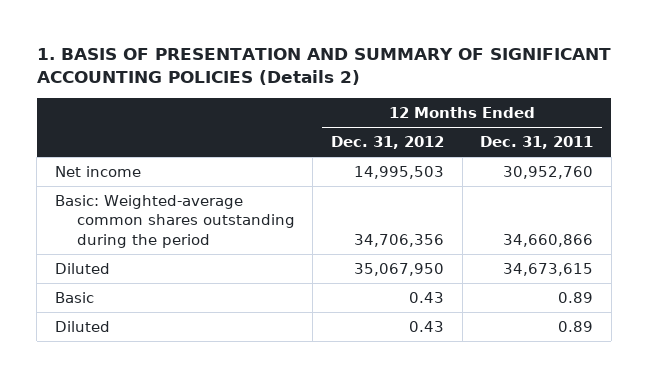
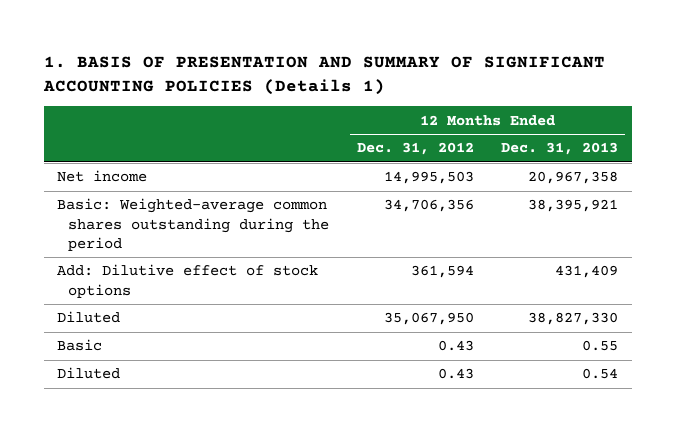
[36,47,611,86] 1. BASIS OF PRESENTATION AND SUMMARY OF SIGNIFICANT ACCOUNTING POLICIES (Details 2) -> [42,56,605,96] 1. BASIS OF PRESENTATION AND SUMMARY OF SIGNIFICANT ACCOUNTING POLICIES (Details 1)
[480,136,594,150] Dec. 31, 2011 -> none
none -> [501,142,619,156] Dec. 31, 2013
none -> [57,264,319,298] Add: Dilutive effect of stock options

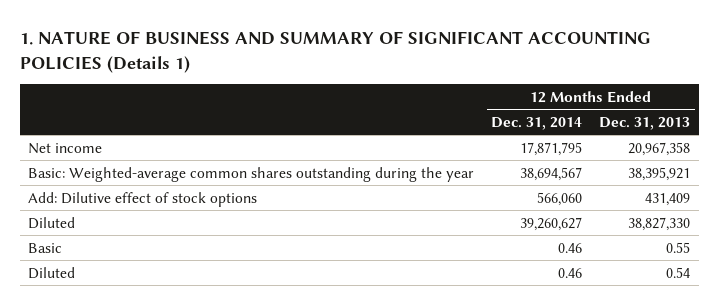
[42,56,605,96] 1. BASIS OF PRESENTATION AND SUMMARY OF SIGNIFICANT ACCOUNTING POLICIES (Details 1) -> [19,31,651,73] 1. NATURE OF BUSINESS AND SUMMARY OF SIGNIFICANT ACCOUNTING POLICIES (Details 1)
[356,142,474,156] Dec. 31, 2012 -> none
none -> [491,116,583,130] Dec. 31, 2014
[57,198,330,252] Basic: Weighted-average common shares outstanding during the period -> [28,166,475,182] Basic: Weighted-average common shares outstanding during the year

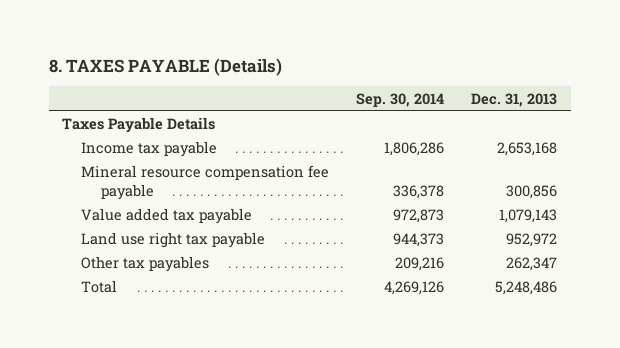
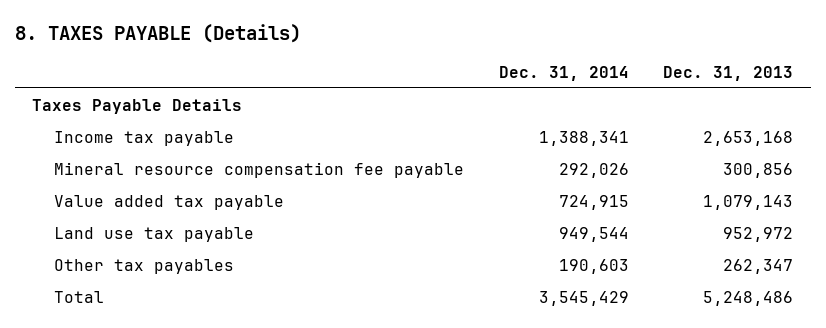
[356,92,445,107] Sep. 30, 2014 -> none
none -> [498,66,629,82] Dec. 31, 2014
[81,232,266,249] Land use right tax payable -> [53,226,254,242] Land use tax payable

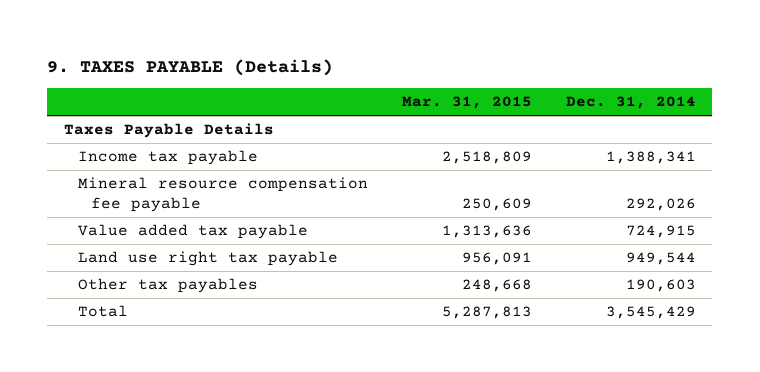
[14,24,301,44] 8. TAXES PAYABLE (Details) -> [47,58,334,76] 9. TAXES PAYABLE (Details)
[663,66,794,82] Dec. 31, 2013 -> none
none -> [401,96,532,110] Mar. 31, 2015
[53,226,254,242] Land use tax payable -> [77,251,338,267] Land use right tax payable

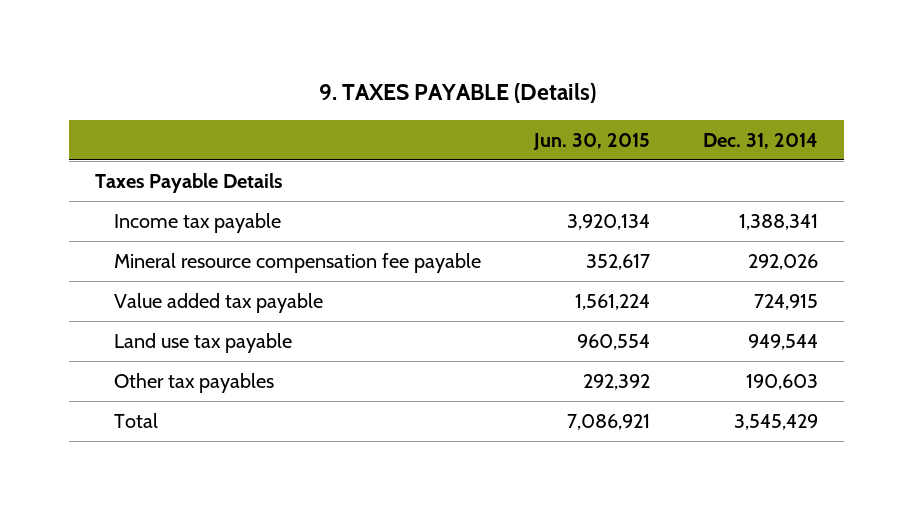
[401,96,532,110] Mar. 31, 2015 -> none
none -> [533,133,651,151] Jun. 30, 2015
[77,251,338,267] Land use right tax payable -> [114,332,293,353] Land use tax payable

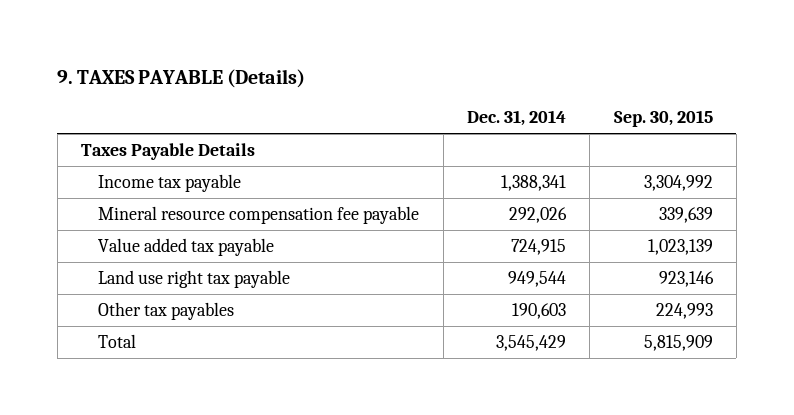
[533,133,651,151] Jun. 30, 2015 -> none
none -> [613,110,713,128] Sep. 30, 2015
[114,332,293,353] Land use tax payable -> [98,269,291,288] Land use right tax payable

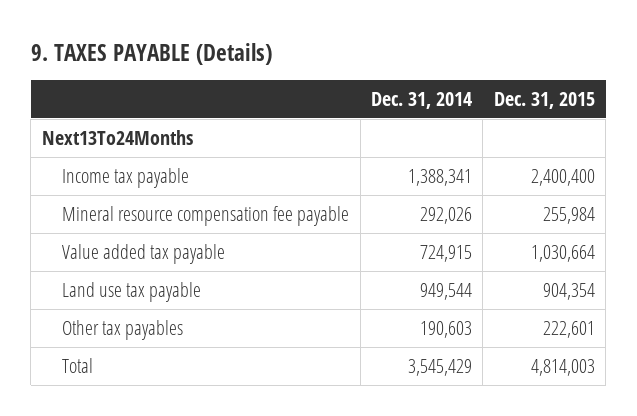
[613,110,713,128] Sep. 30, 2015 -> none
none -> [493,92,595,110] Dec. 31, 2015
[81,142,256,160] Taxes Payable Details -> [41,129,193,145] Next13To24Months
[98,269,291,288] Land use right tax payable -> [62,281,202,302] Land use tax payable

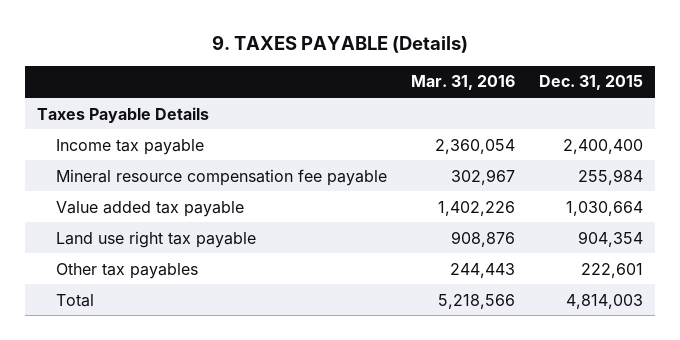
[370,92,472,110] Dec. 31, 2014 -> none
none -> [410,75,515,91] Mar. 31, 2016
[41,129,193,145] Next13To24Months -> [37,106,210,123] Taxes Payable Details
[62,281,202,302] Land use tax payable -> [55,230,256,248] Land use right tax payable

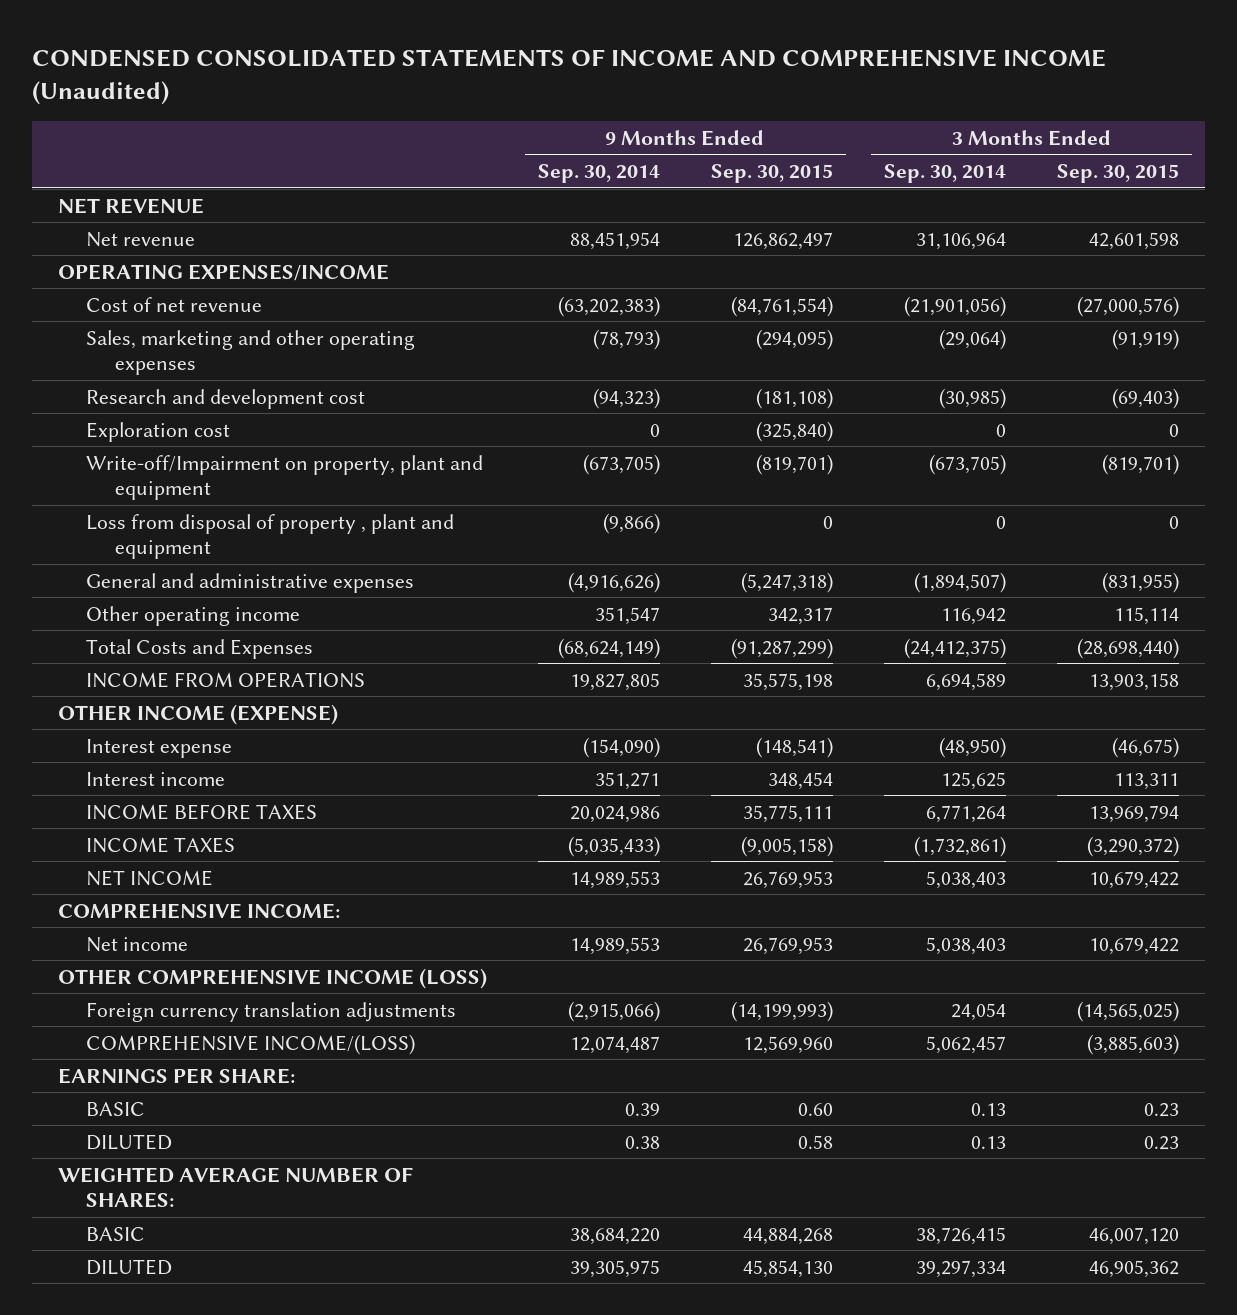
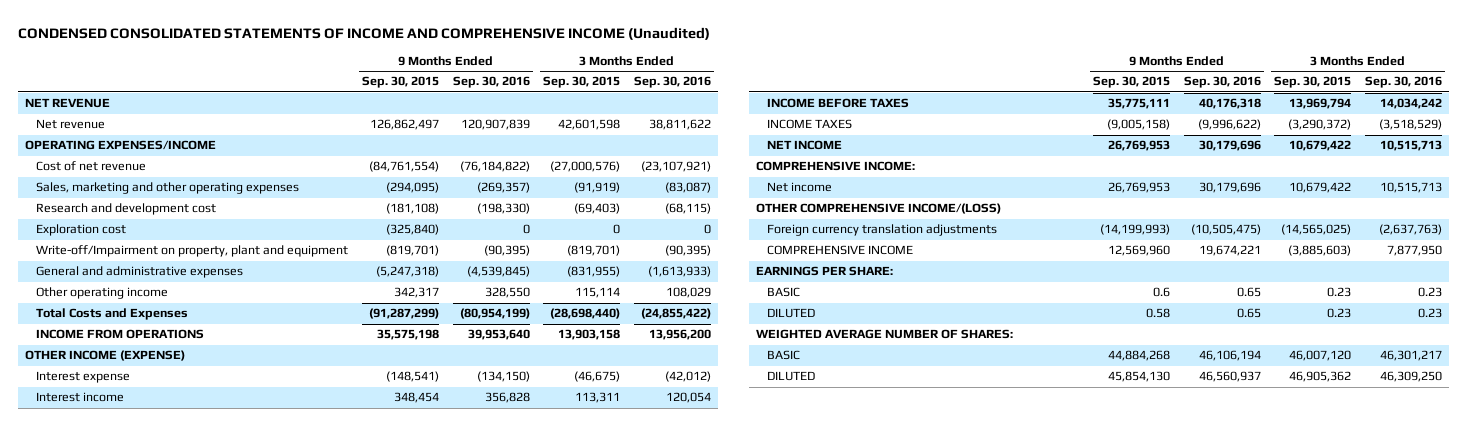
[537,164,660,184] Sep. 30, 2014 -> none
[883,164,1006,184] Sep. 30, 2014 -> none
none -> [452,76,530,89] Sep. 30, 2016
none -> [633,76,711,89] Sep. 30, 2016
[86,513,455,560] Loss from disposal of property , plant and equipment -> none
[57,967,487,989] OTHER COMPREHENSIVE INCOME (LOSS) -> [756,203,1002,215] OTHER COMPREHENSIVE INCOME/(LOSS)
[86,1033,416,1055] COMPREHENSIVE INCOME/(LOSS) -> [767,245,914,256] COMPREHENSIVE INCOME
[797,1102,833,1116] 0.60 -> [1152,287,1170,298] 0.6

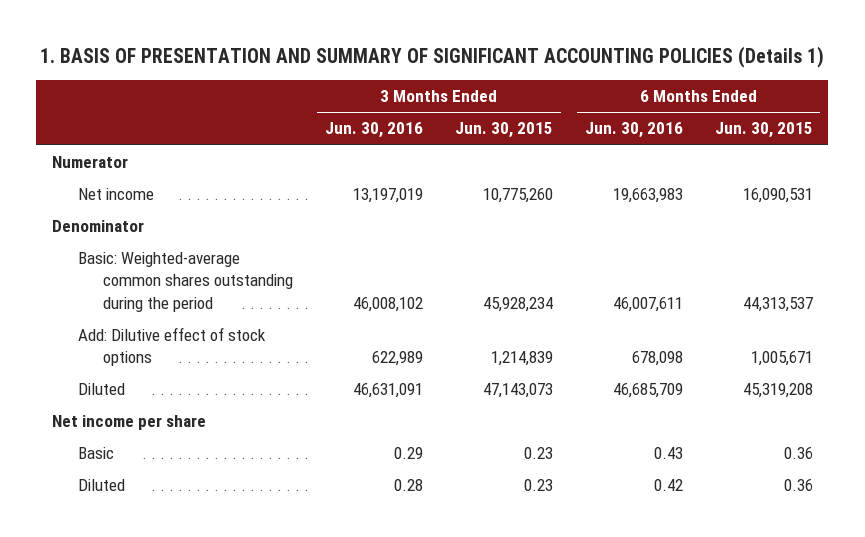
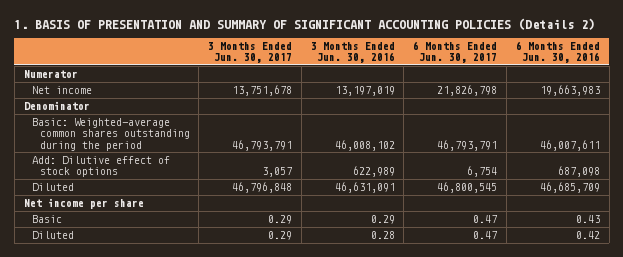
[40,45,825,68] 1. BASIS OF PRESENTATION AND SUMMARY OF SIGNIFICANT ACCOUNTING POLICIES (Details 1) -> [14,17,596,30] 1. BASIS OF PRESENTATION AND SUMMARY OF SIGNIFICANT ACCOUNTING POLICIES (Details 2)
[454,122,553,139] Jun. 30, 2015 -> none
[714,122,813,139] Jun. 30, 2015 -> none
none -> [208,41,293,64] 3 Months Ended Jun. 30, 2017
none -> [413,40,498,64] 6 Months Ended Jun. 30, 2017
[631,351,683,367] 678,098 -> [557,166,600,178] 687,098

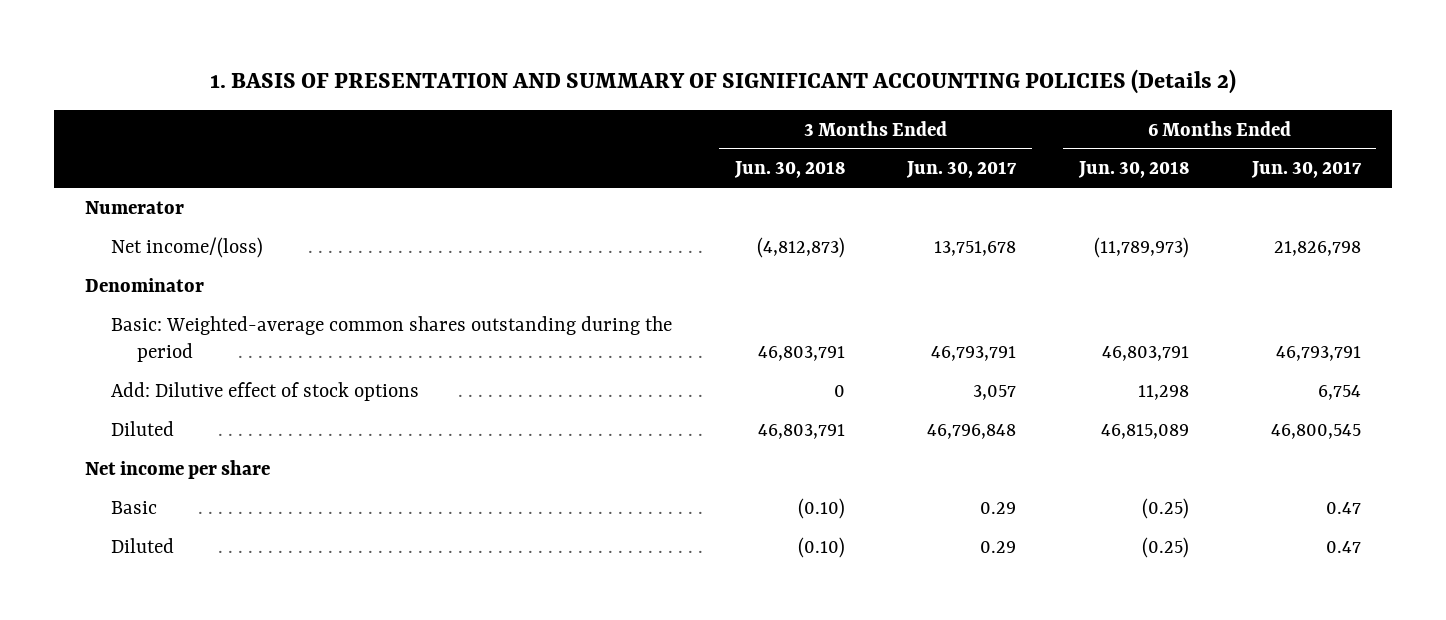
[310,41,395,64] 3 Months Ended Jun. 30, 2016 -> none
[515,40,600,64] 6 Months Ended Jun. 30, 2016 -> none
none -> [733,161,845,179] Jun. 30, 2018
none -> [1078,161,1190,179] Jun. 30, 2018
[31,85,92,94] Net income -> [111,236,264,258] Net income/(loss)

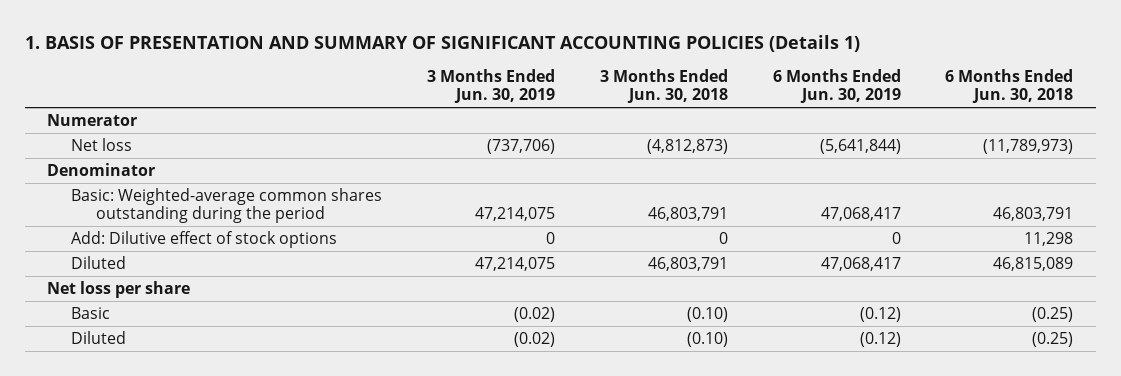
[210,69,1237,95] 1. BASIS OF PRESENTATION AND SUMMARY OF SIGNIFICANT ACCOUNTING POLICIES (Details 2) -> [24,34,860,52] 1. BASIS OF PRESENTATION AND SUMMARY OF SIGNIFICANT ACCOUNTING POLICIES (Details 1)
[906,161,1018,179] Jun. 30, 2017 -> none
[1250,161,1362,179] Jun. 30, 2017 -> none
none -> [427,68,556,104] 3 Months Ended Jun. 30, 2019
none -> [772,68,901,104] 6 Months Ended Jun. 30, 2019
[111,236,264,258] Net income/(loss) -> [71,137,133,151] Net loss
[85,459,271,479] Net income per share -> [47,280,191,298] Net loss per share

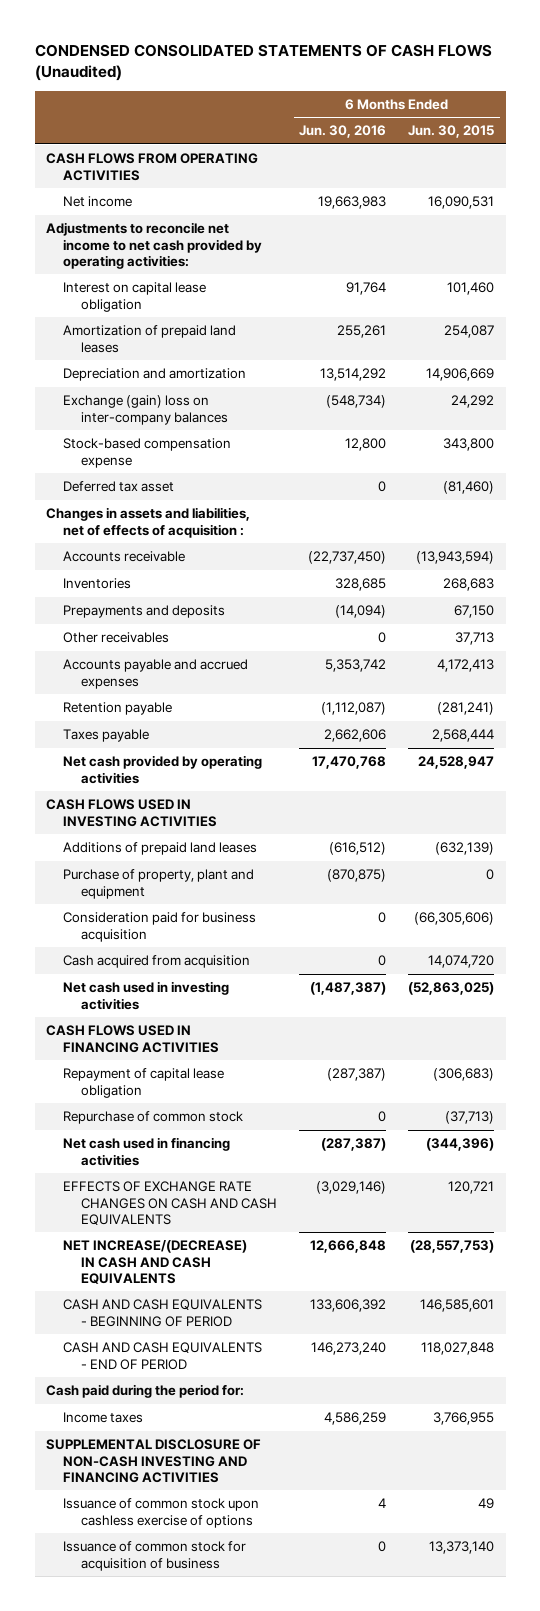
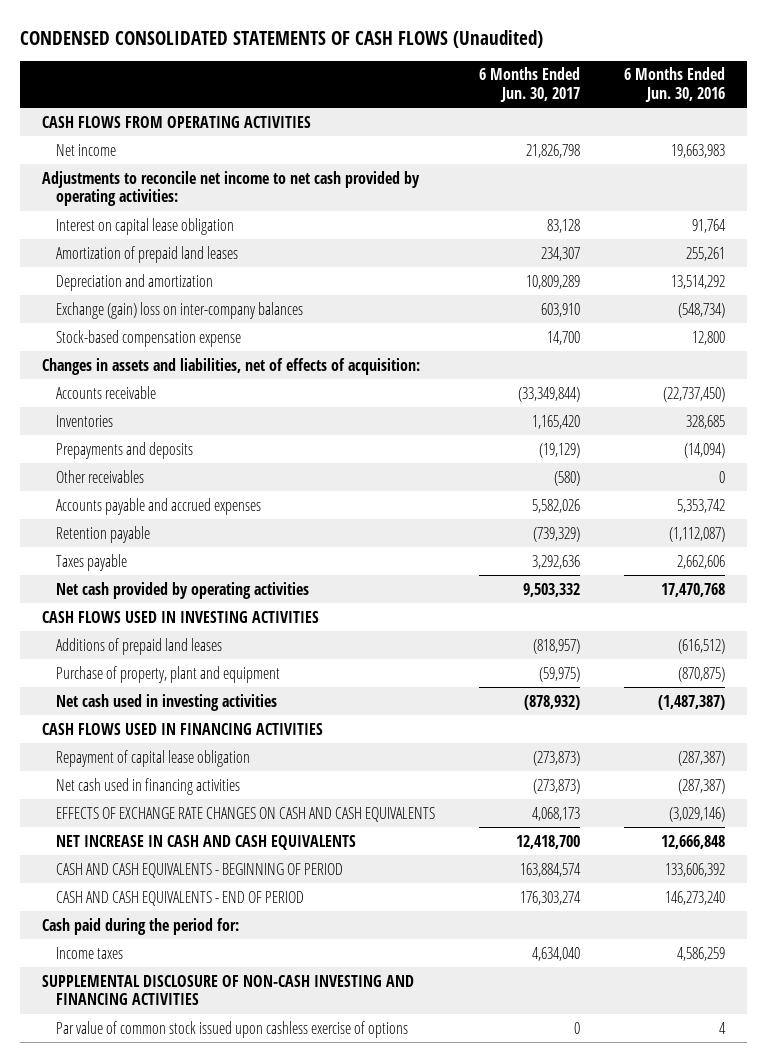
[408,125,495,139] Jun. 30, 2015 -> none
none -> [478,67,580,103] 6 Months Ended Jun. 30, 2017
[63,481,175,493] Deferred tax asset -> none
[45,507,250,538] Changes in assets and liabilities, net of effects of acquisition : -> [42,357,421,375] Changes in assets and liabilities, net of effects of acquisition:
[63,912,257,942] Consideration paid for business acquisition -> none
[63,955,251,969] Cash acquired from acquisition -> none
[63,1111,244,1125] Repurchase of common stock -> none
[63,1240,248,1284] NET INCREASE/(DECREASE) IN CASH AND CASH EQUIVALENTS -> [55,834,356,850] NET INCREASE IN CASH AND CASH EQUIVALENTS
[63,1541,247,1571] Issuance of common stock for acquisition of business -> none
[63,1498,260,1528] Issuance of common stock upon cashless exercise of options -> [55,1020,408,1038] Par value of common stock issued upon cashless exercise of options

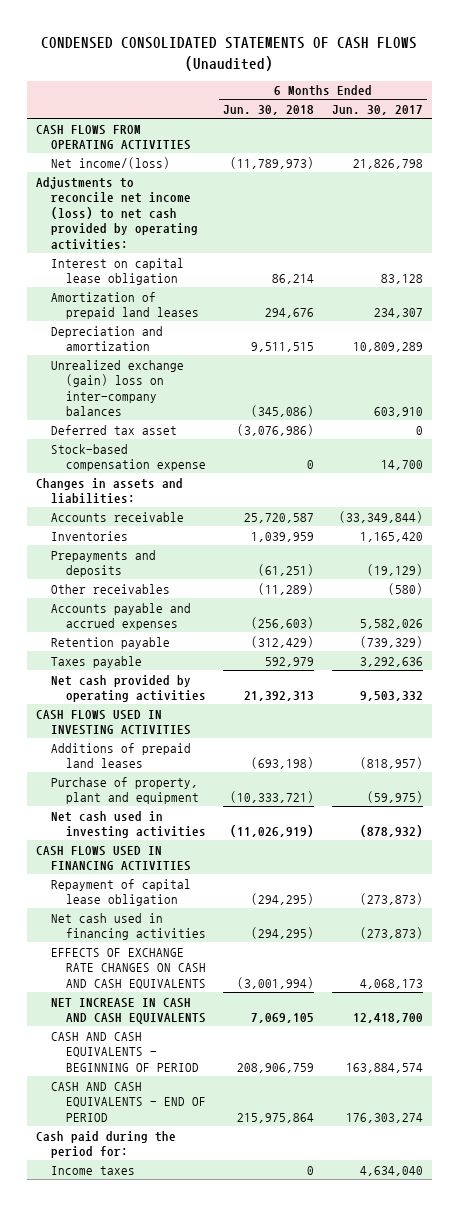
[624,67,726,103] 6 Months Ended Jun. 30, 2016 -> none
none -> [223,105,315,116] Jun. 30, 2018
[55,143,116,156] Net income -> [50,156,170,169] Net income/(loss)
[42,170,421,207] Adjustments to reconcile net income to net cash provided by operating activities: -> [35,176,198,250] Adjustments to reconcile net income (loss) to net cash provided by operating activities:
[55,301,303,319] Exchange (gain) loss on inter-company balances -> [50,359,184,417] Unrealized exchange (gain) loss on inter-company balances
none -> [50,424,177,435] Deferred tax asset
[42,357,421,375] Changes in assets and liabilities, net of effects of acquisition: -> [35,477,183,505] Changes in assets and liabilities:
[42,974,415,1006] SUPPLEMENTAL DISCLOSURE OF NON-CASH INVESTING AND FINANCING ACTIVITIES -> none
[55,1020,408,1038] Par value of common stock issued upon cashless exercise of options -> none

